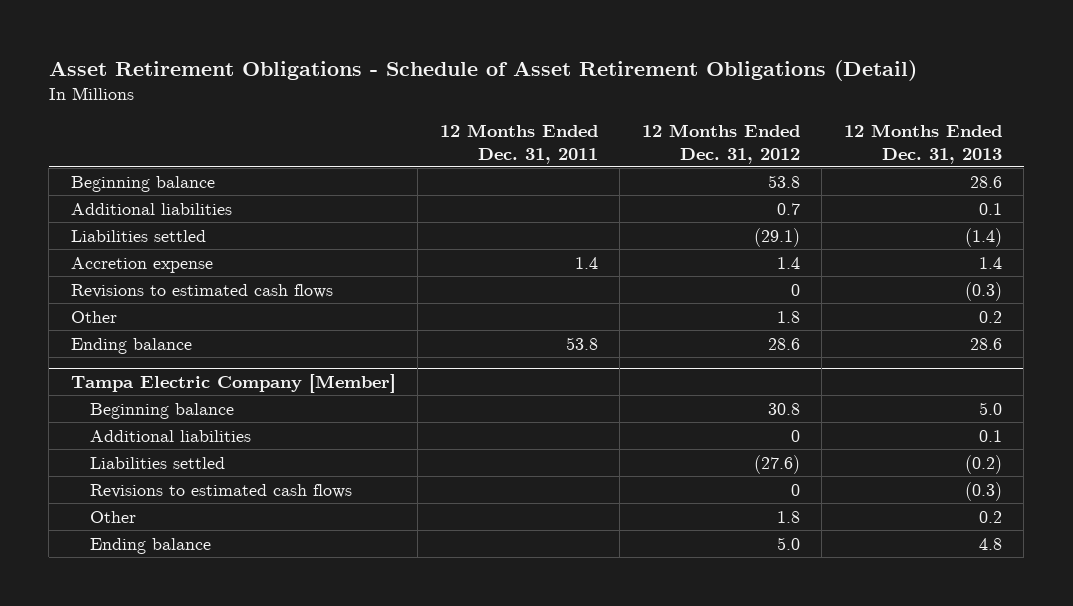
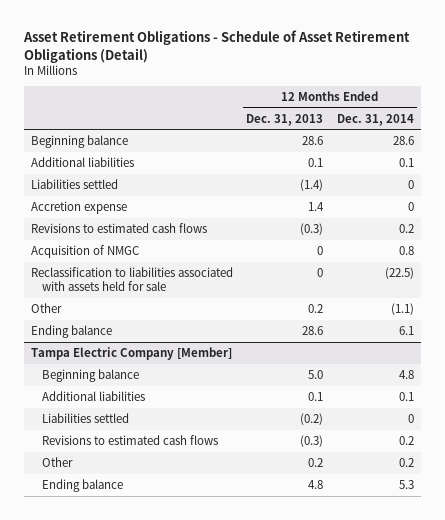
[439,124,598,164] 12 Months Ended Dec. 31, 2011 -> none
[641,124,800,164] 12 Months Ended Dec. 31, 2012 -> none
none -> [336,113,414,126] Dec. 31, 2014
none -> [31,244,140,258] Acquisition of NMGC
none -> [31,266,234,292] Reclassification to liabilities associated with assets held for sale

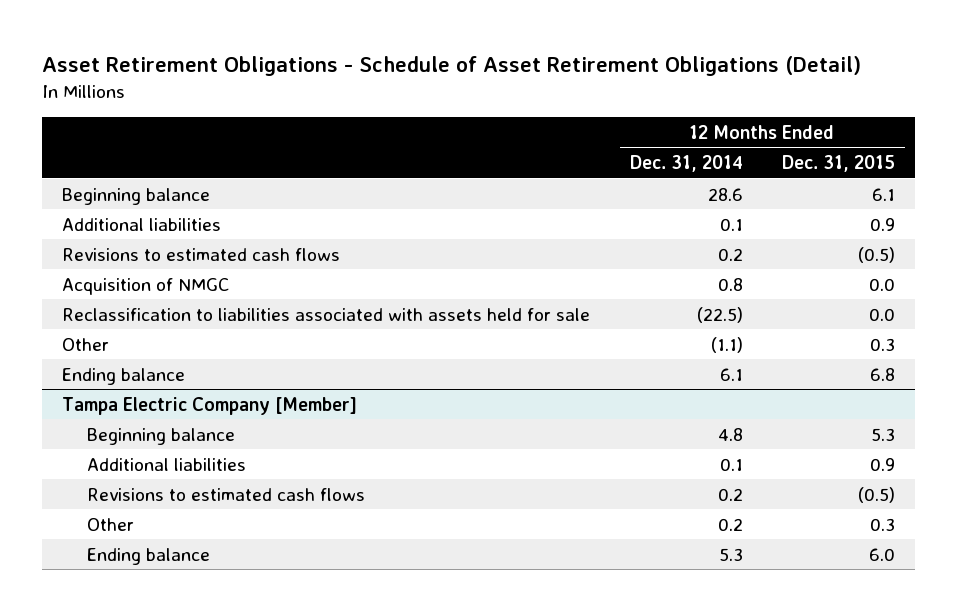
[246,113,324,126] Dec. 31, 2013 -> none
none -> [781,155,895,173] Dec. 31, 2015
[31,178,119,189] Liabilities settled -> none
[31,200,128,214] Accretion expense -> none
[41,412,129,423] Liabilities settled -> none

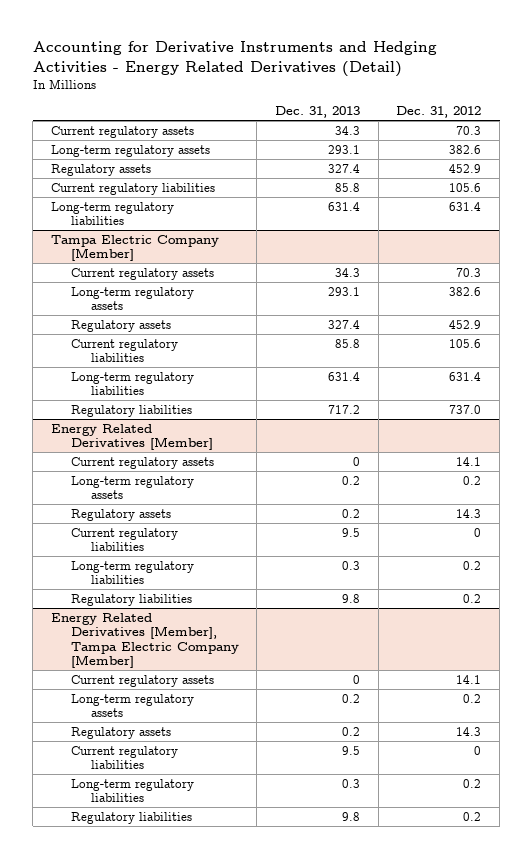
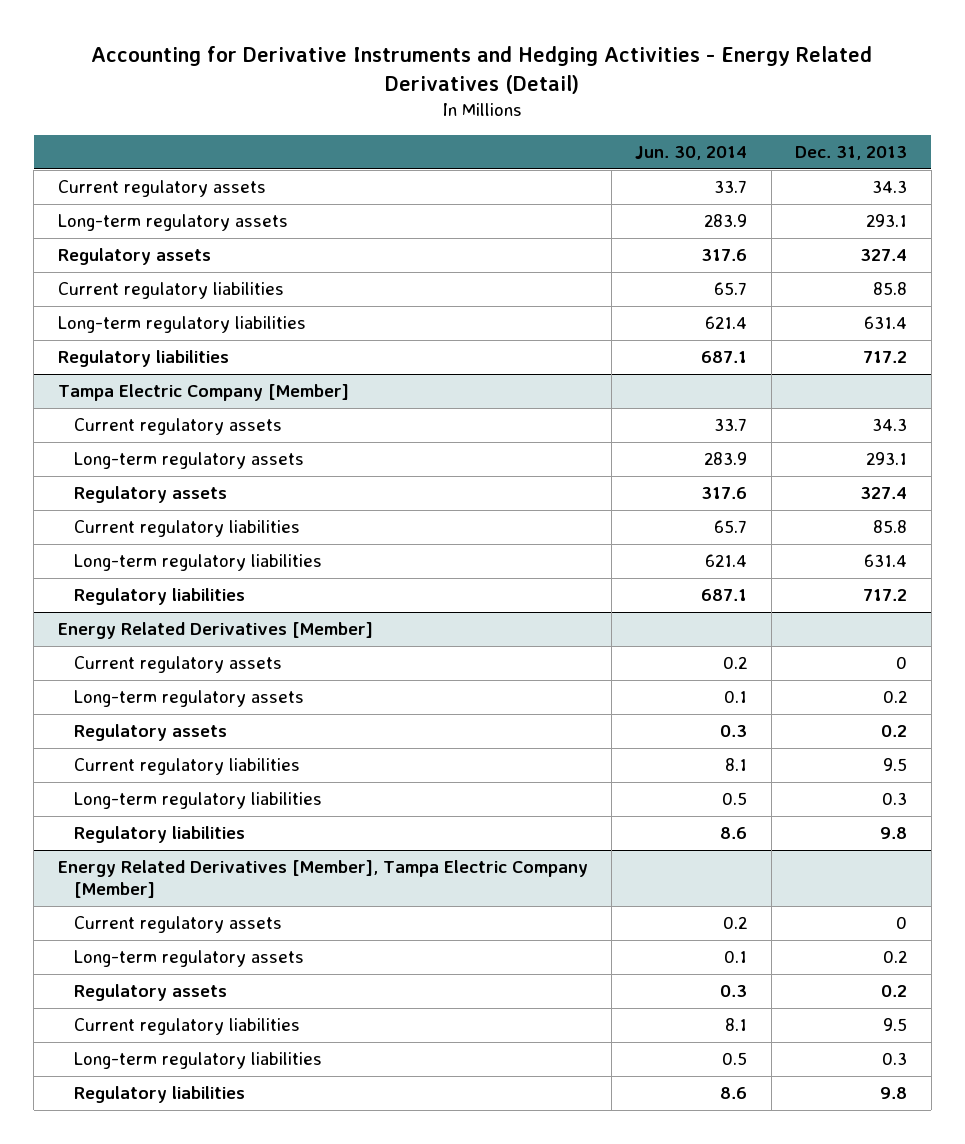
[396,105,482,118] Dec. 31, 2012 -> none
none -> [635,146,748,161] Jun. 30, 2014
none -> [57,350,229,368] Regulatory liabilities

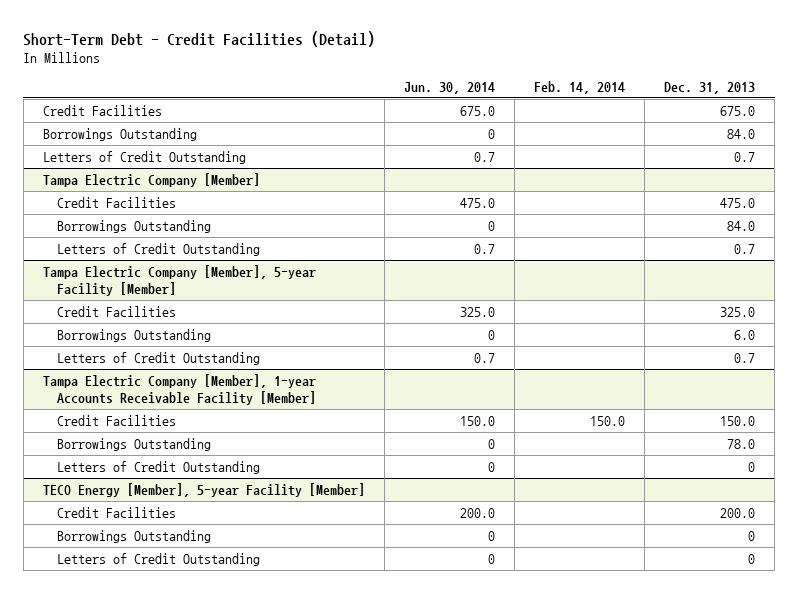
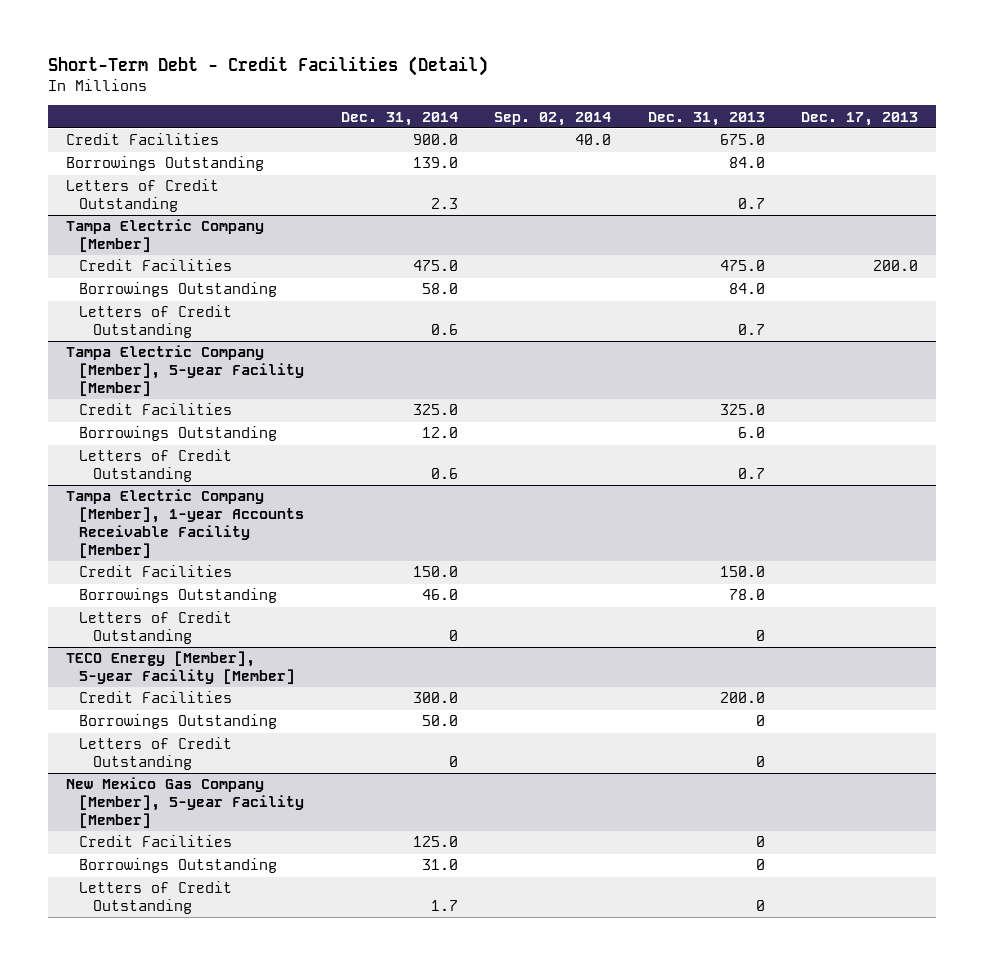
[403,81,495,94] Jun. 30, 2014 -> none
[534,80,626,94] Feb. 14, 2014 -> none
none -> [340,111,458,126] Dec. 31, 2014
none -> [494,111,612,126] Sep. 02, 2014
none -> [800,111,918,126] Dec. 17, 2013
none -> [66,777,305,829] New Mexico Gas Company [Member], 5-year Facility [Member]
none -> [79,835,233,848] Credit Facilities
none -> [79,858,278,874] Borrowings Outstanding
none -> [79,881,233,915] Letters of Credit Outstanding

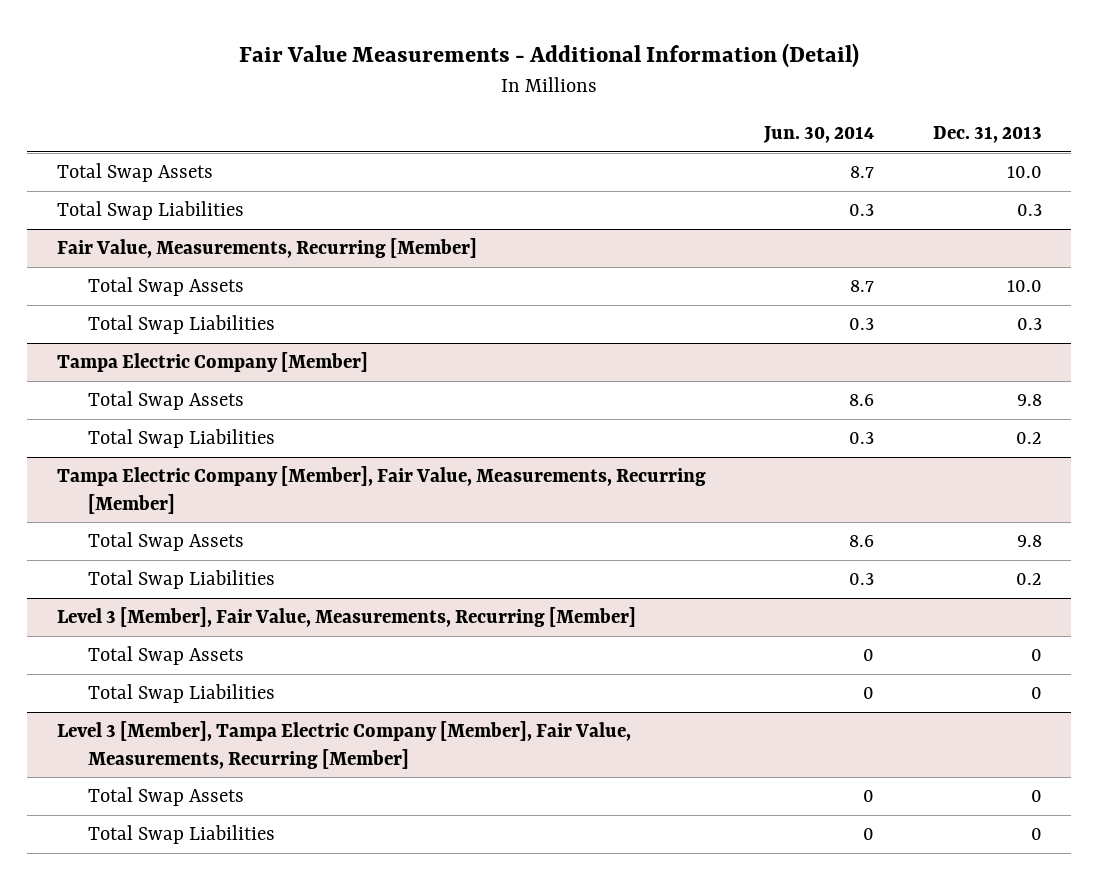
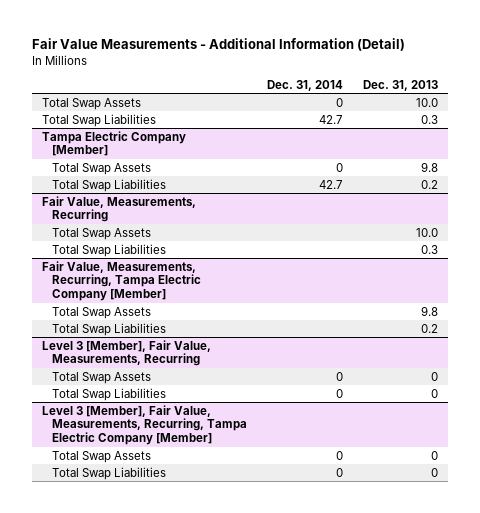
[763,125,875,143] Jun. 30, 2014 -> none
none -> [266,79,343,91] Dec. 31, 2014
[56,238,477,259] Fair Value, Measurements, Recurring [Member] -> none
[88,277,245,297] Total Swap Assets -> none
[88,315,276,335] Total Swap Liabilities -> none
none -> [41,195,196,223] Fair Value, Measurements, Recurring
none -> [52,227,152,240] Total Swap Assets
none -> [52,243,167,257] Total Swap Liabilities
[56,466,706,514] Tampa Electric Company [Member], Fair Value, Measurements, Recurring [Member] -> [41,260,202,302] Fair Value, Measurements, Recurring, Tampa Electric Company [Member]
[56,607,636,628] Level 3 [Member], Fair Value, Measurements, Recurring [Member] -> [41,339,211,367] Level 3 [Member], Fair Value, Measurements, Recurring
[56,721,631,769] Level 3 [Member], Tampa Electric Company [Member], Fair Value, Measurements, Recurring [Member] -> [41,404,248,446] Level 3 [Member], Fair Value, Measurements, Recurring, Tampa Electric Company [Member]

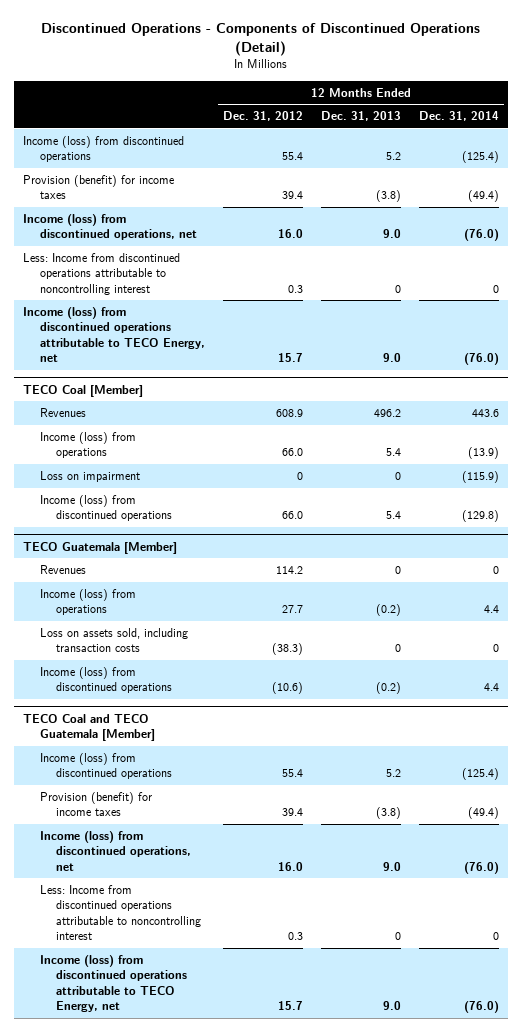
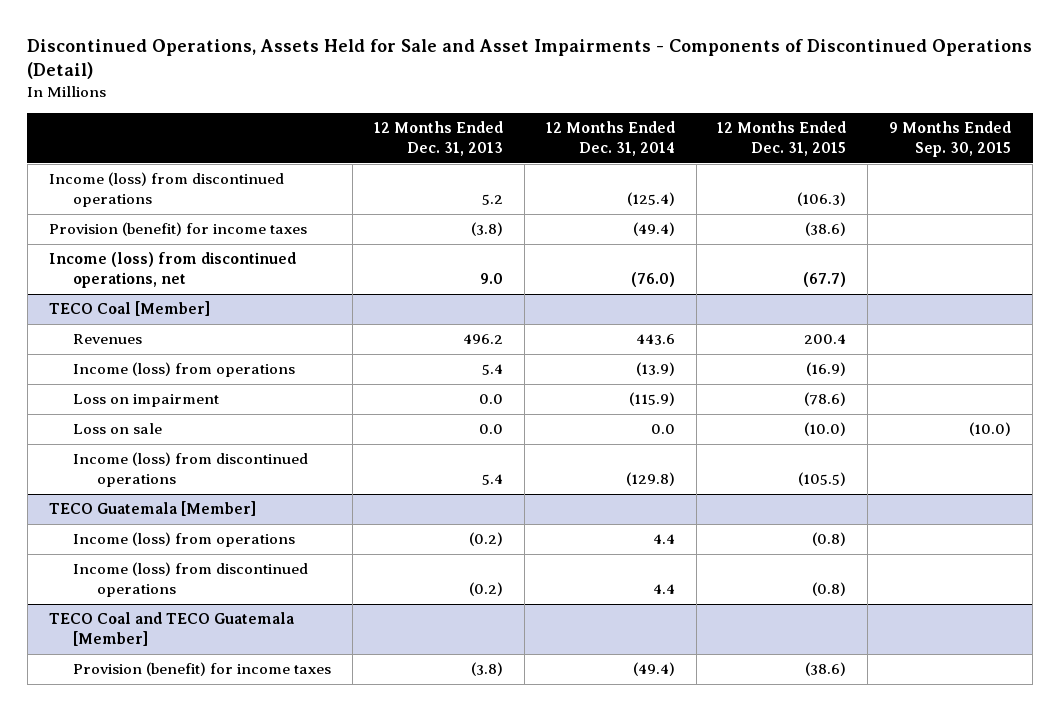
[41,23,481,57] Discontinued Operations - Components of Discontinued Operations (Detail) -> [27,38,1033,80] Discontinued Operations, Assets Held for Sale and Asset Impairments - Components of Discontinued Operations (Detail)
[222,111,303,122] Dec. 31, 2012 -> none
none -> [717,121,847,157] 12 Months Ended Dec. 31, 2015
none -> [889,121,1012,158] 9 Months Ended Sep. 30, 2015
[23,253,181,295] Less: Income from discontinued operations attributable to noncontrolling interest -> none
[23,307,205,363] Income (loss) from discontinued operations attributable to TECO Energy, net -> none
[395,472,402,481] 0 -> [478,394,503,405] 0.0
none -> [72,423,162,435] Loss on sale
[39,565,86,575] Revenues -> none
[39,628,188,653] Loss on assets sold, including transaction costs -> none
[39,753,173,780] Income (loss) from discontinued operations -> none
[39,831,192,871] Income (loss) from discontinued operations, net -> none
[39,885,202,941] Less: Income from discontinued operations attributable to noncontrolling interest -> none
[39,955,188,1013] Income (loss) from discontinued operations attributable to TECO Energy, net -> none

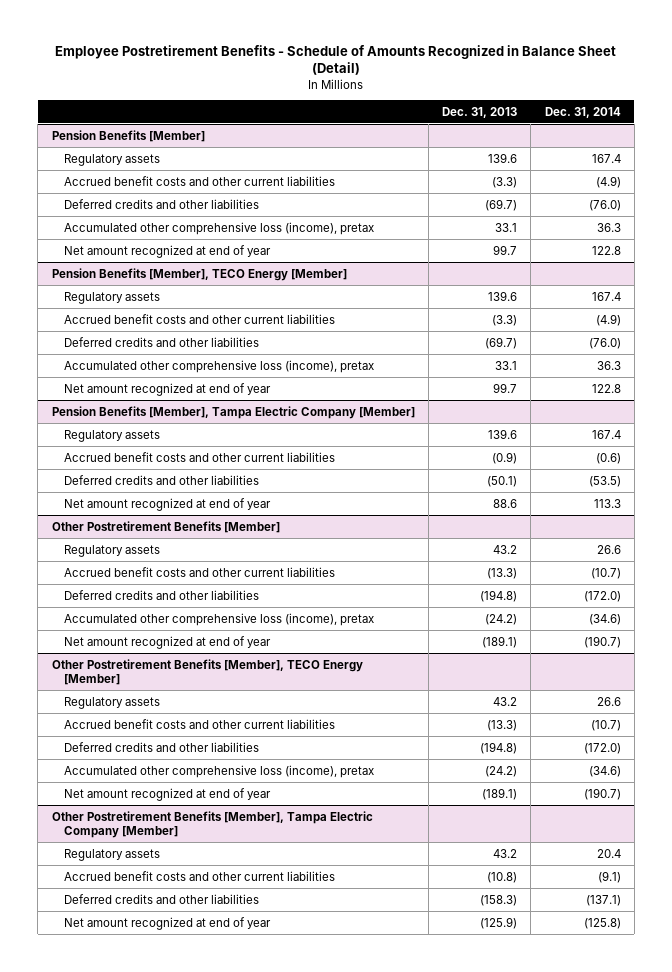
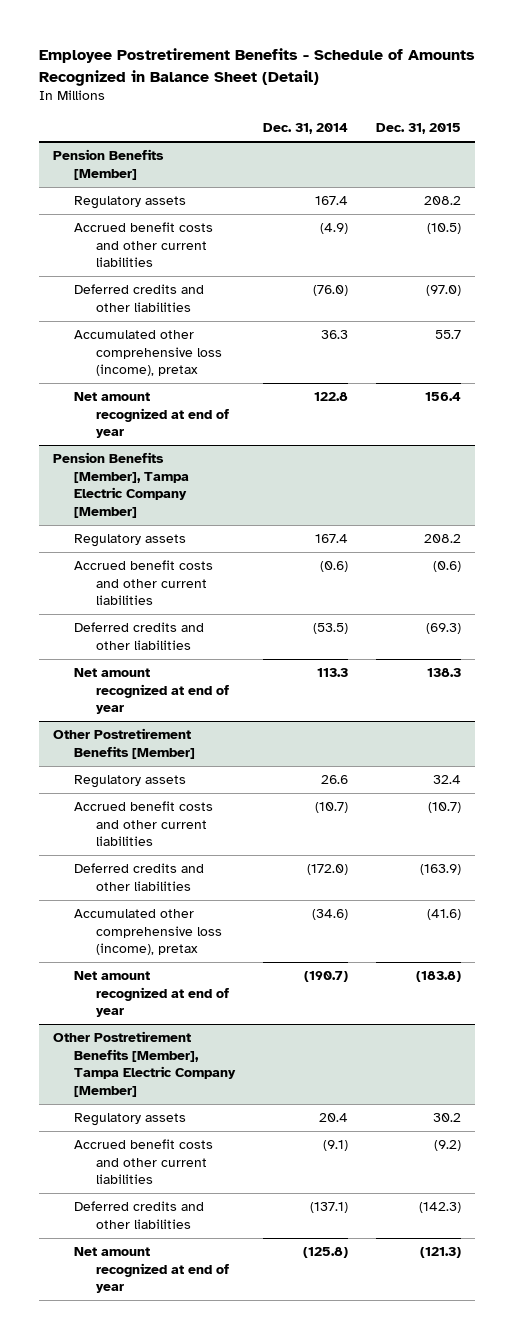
[442,106,518,118] Dec. 31, 2013 -> none
none -> [376,123,462,135] Dec. 31, 2015
[51,267,347,281] Pension Benefits [Member], TECO Energy [Member] -> none
[64,291,161,304] Regulatory assets -> none
[64,313,336,324] Accrued benefit costs and other current liabilities -> none
[64,336,260,347] Deferred credits and other liabilities -> none
[64,359,375,373] Accumulated other comprehensive loss (income), pretax -> none
[64,382,272,396] Net amount recognized at end of year -> none
[51,658,363,685] Other Postretirement Benefits [Member], TECO Energy [Member] -> none
[64,696,161,709] Regulatory assets -> none
[64,718,336,729] Accrued benefit costs and other current liabilities -> none
[64,741,260,752] Deferred credits and other liabilities -> none
[64,764,375,778] Accumulated other comprehensive loss (income), pretax -> none
[64,787,272,801] Net amount recognized at end of year -> none

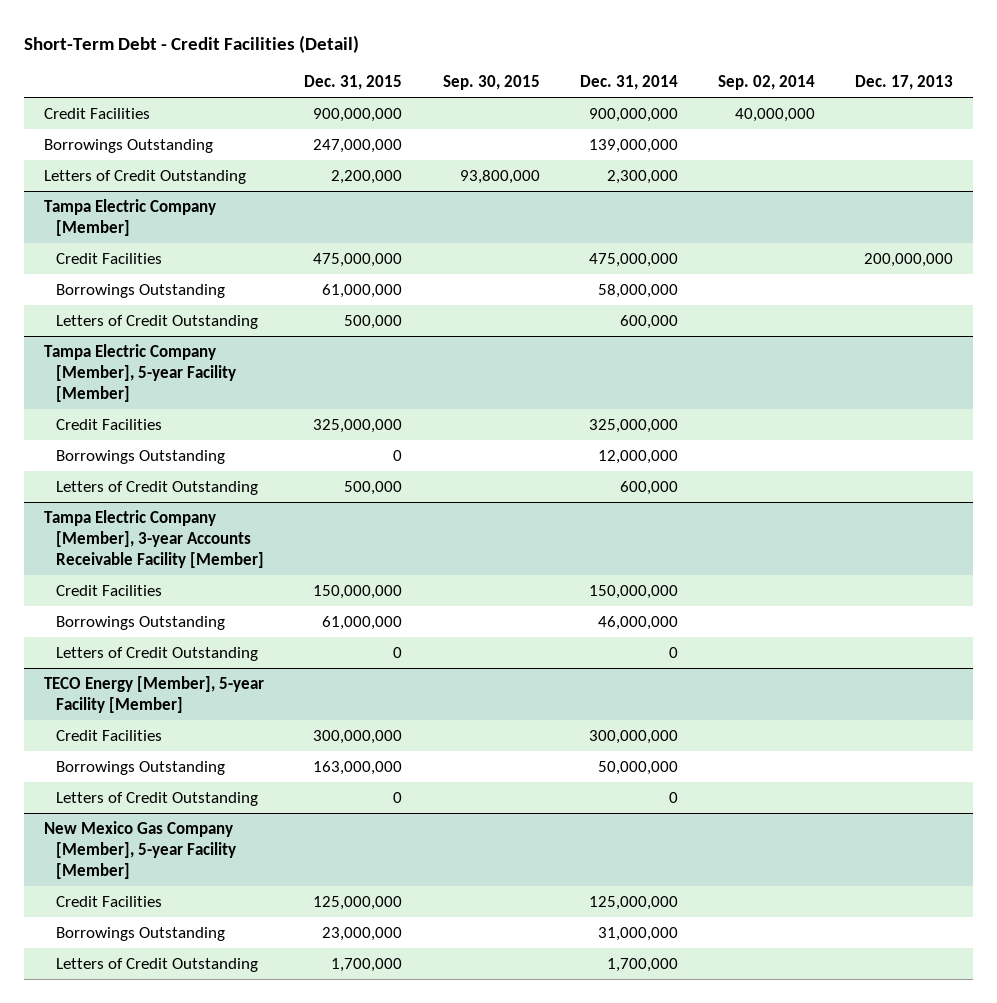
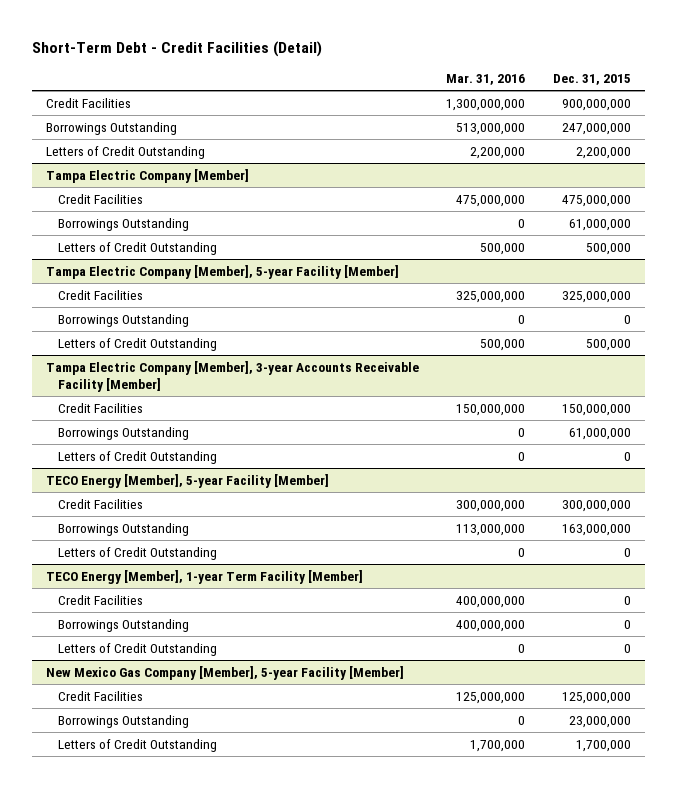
[442,75,540,91] Sep. 30, 2015 -> none
[579,75,678,91] Dec. 31, 2014 -> none
[717,75,815,91] Sep. 02, 2014 -> none
[854,75,953,91] Dec. 17, 2013 -> none
none -> [446,73,526,85] Mar. 31, 2016
none -> [45,569,363,584] TECO Energy [Member], 1-year Term Facility [Member]
none -> [57,594,143,605] Credit Facilities
none -> [57,618,189,632] Borrowings Outstanding
none -> [57,642,217,656] Letters of Credit Outstanding

